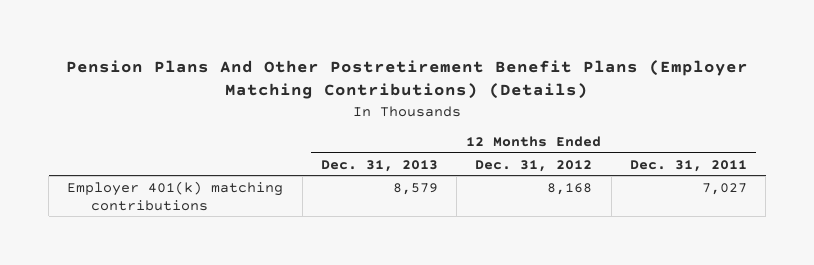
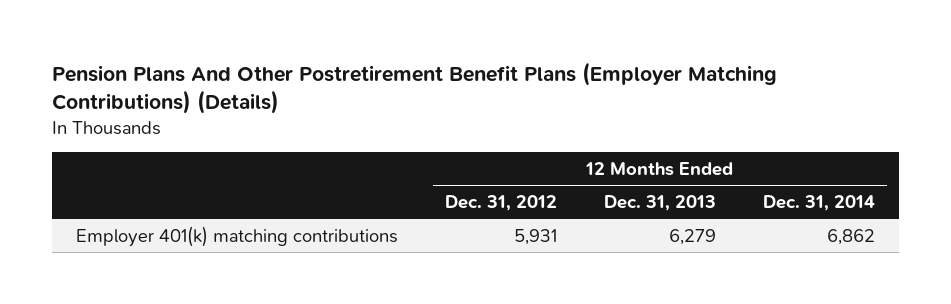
[629,159,747,172] Dec. 31, 2011 -> none
none -> [763,194,876,211] Dec. 31, 2014
[392,182,438,195] 8,579 -> [669,228,717,245] 6,279
[547,182,593,195] 8,168 -> [513,228,557,245] 5,931

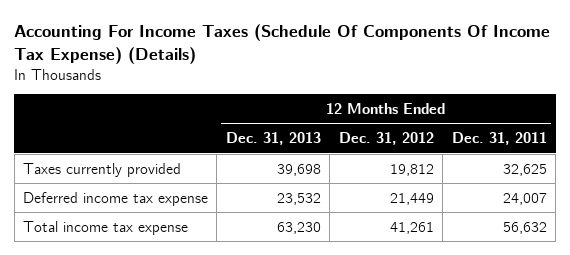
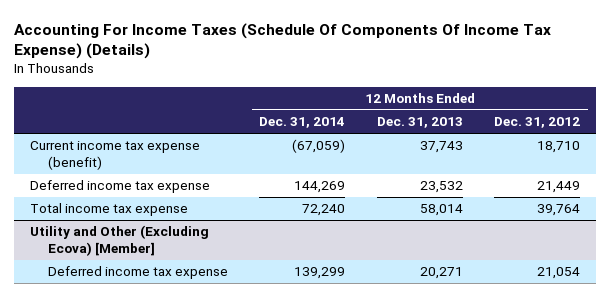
[451,132,547,146] Dec. 31, 2011 -> none
none -> [259,117,346,129] Dec. 31, 2014
[22,162,181,177] Taxes currently provided -> none
none -> [29,141,200,170] Current income tax expense (benefit)
[276,221,321,234] 63,230 -> [419,204,463,217] 58,014
[389,221,434,234] 41,261 -> [537,204,581,217] 39,764
none -> [29,225,209,256] Utility and Other (Excluding Ecova) [Member]
none -> [48,266,229,280] Deferred income tax expense

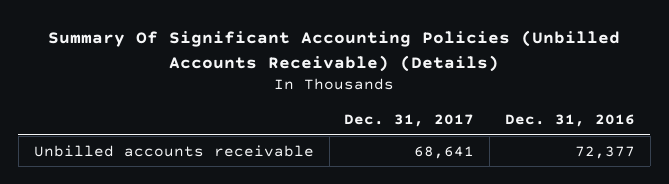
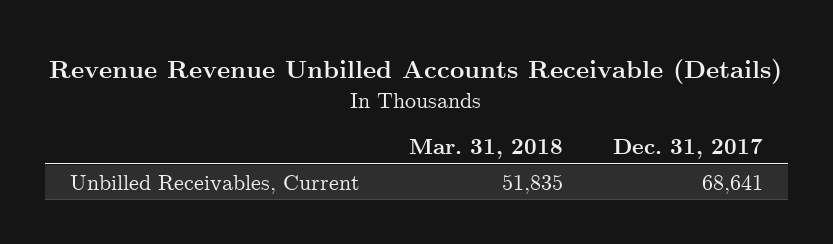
[48,30,621,72] Summary Of Significant Accounting Policies (Unbilled Accounts Receivable) (Details) -> [49,59,783,85] Revenue Revenue Unbilled Accounts Receivable (Details)
[504,114,635,128] Dec. 31, 2016 -> none
none -> [409,138,564,159] Mar. 31, 2018
[33,144,314,157] Unbilled accounts receivable -> [69,174,360,194] Unbilled Receivables, Current

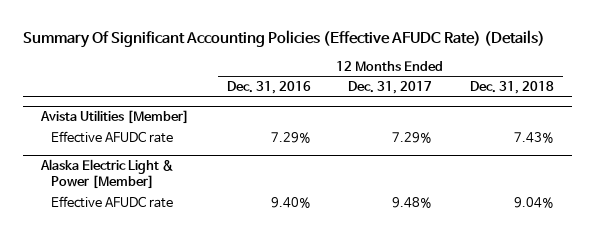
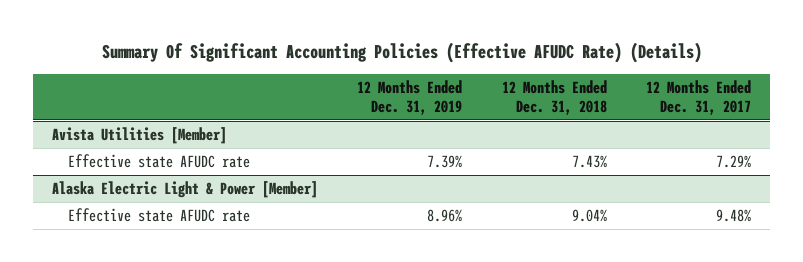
[226,81,311,95] Dec. 31, 2016 -> none
none -> [357,80,463,115] 12 Months Ended Dec. 31, 2019
[50,130,173,143] Effective AFUDC rate -> [68,154,251,169] Effective state AFUDC rate
[50,195,173,208] Effective AFUDC rate -> [68,208,251,223] Effective state AFUDC rate

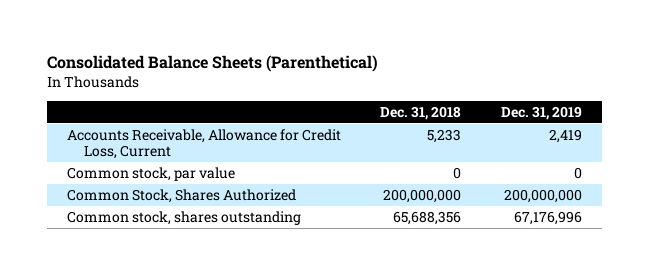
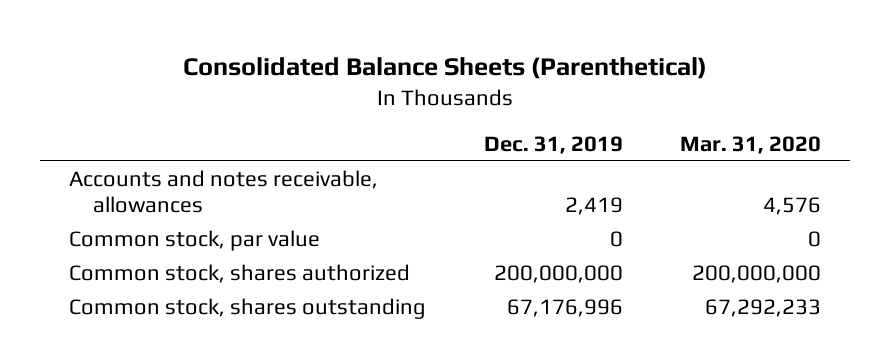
[380,106,462,121] Dec. 31, 2018 -> none
none -> [680,136,822,155] Mar. 31, 2020
[66,128,341,160] Accounts Receivable, Allowance for Credit Loss, Current -> [69,170,379,214] Accounts and notes receivable, allowances
[66,188,296,203] Common Stock, Shares Authorized -> [69,264,411,284] Common stock, shares authorized

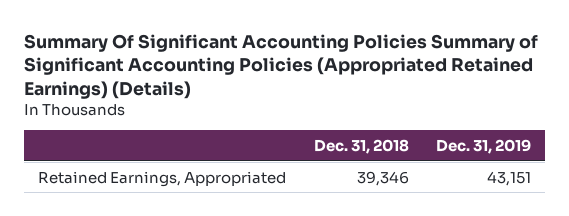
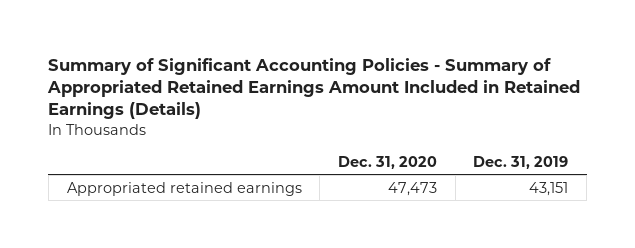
[24,33,539,99] Summary Of Significant Accounting Policies Summary of Significant Accounting Policies (Appropriated Retained Earnings) (Details) -> [47,57,581,120] Summary of Significant Accounting Policies - Summary of Appropriated Retained Earnings Amount Included in Retained Earnings (Details)
[313,138,409,154] Dec. 31, 2018 -> none
none -> [338,155,438,169] Dec. 31, 2020
[38,170,287,187] Retained Earnings, Appropriated -> [66,181,302,196] Appropriated retained earnings

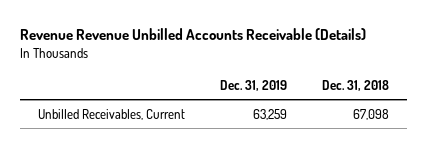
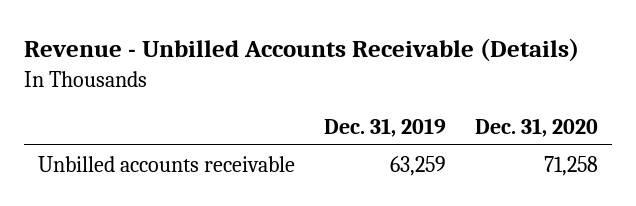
[19,28,366,41] Revenue Revenue Unbilled Accounts Receivable (Details) -> [23,38,579,63] Revenue - Unbilled Accounts Receivable (Details)
[322,80,390,92] Dec. 31, 2018 -> none
none -> [474,117,598,137] Dec. 31, 2020
[37,108,185,120] Unbilled Receivables, Current -> [38,155,296,172] Unbilled accounts receivable

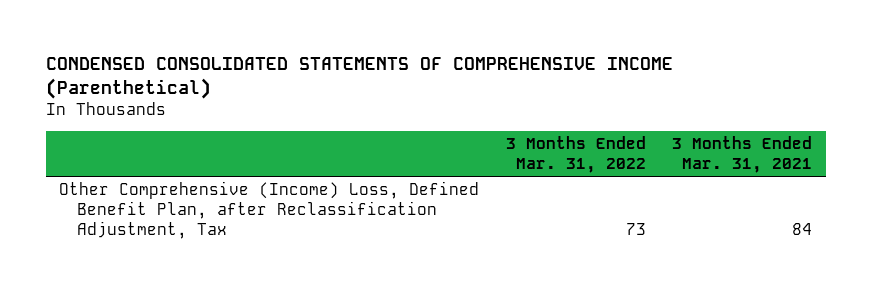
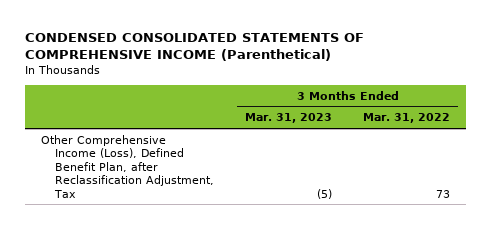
[672,136,813,173] 3 Months Ended Mar. 31, 2021 -> none
none -> [245,113,333,124] Mar. 31, 2023
[59,181,480,239] Other Comprehensive (Income) Loss, Defined Benefit Plan, after Reclassification Adjustment, Tax -> [40,134,214,198] Other Comprehensive Income (Loss), Defined Benefit Plan, after Reclassification Adjustment, Tax

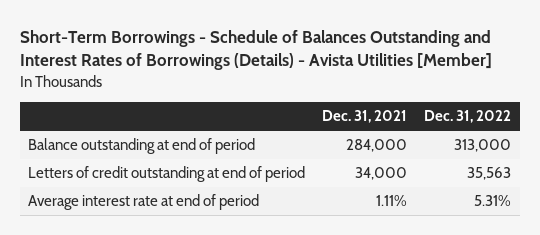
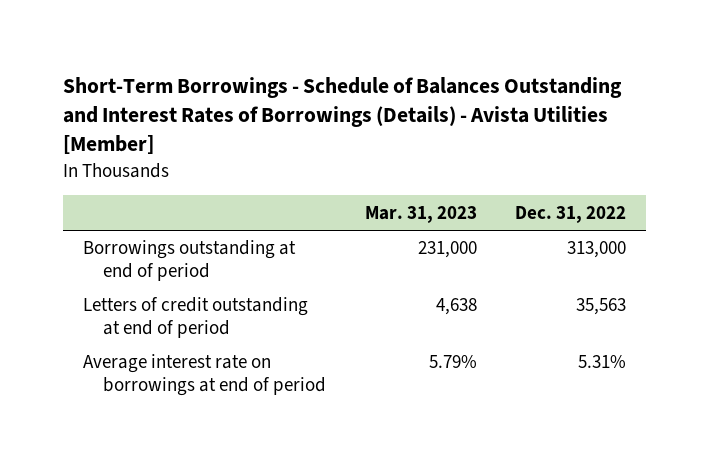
[322,110,408,124] Dec. 31, 2021 -> none
none -> [364,205,477,223] Mar. 31, 2023
[28,138,256,155] Balance outstanding at end of period -> [82,240,296,282] Borrowings outstanding at end of period
[28,194,260,211] Average interest rate at end of period -> [82,354,327,397] Average interest rate on borrowings at end of period

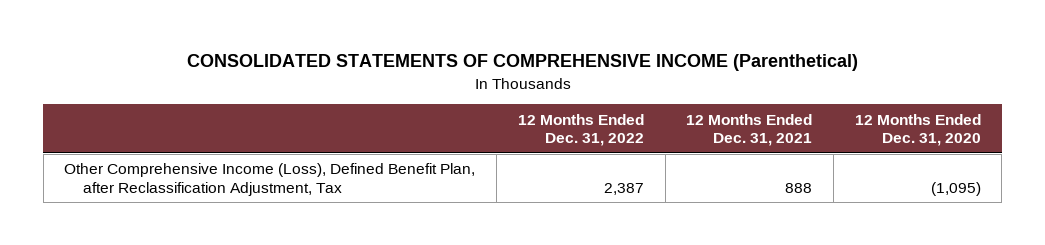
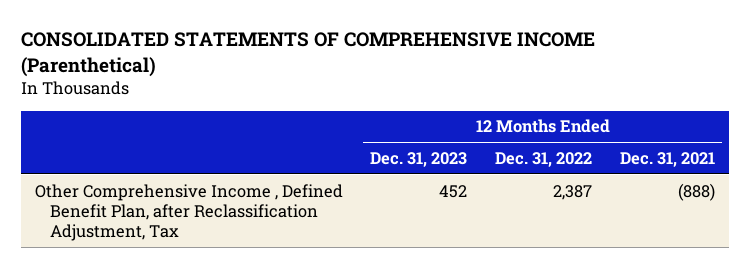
[854,113,981,147] 12 Months Ended Dec. 31, 2020 -> none
none -> [370,151,468,167] Dec. 31, 2023
[64,163,476,196] Other Comprehensive Income (Loss), Defined Benefit Plan, after Reclassification Adjustment, Tax -> [34,183,343,242] Other Comprehensive Income , Defined Benefit Plan, after Reclassification Adjustment, Tax
[785,182,813,193] 888 -> [678,182,716,201] (888)

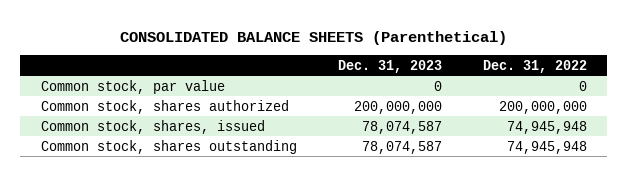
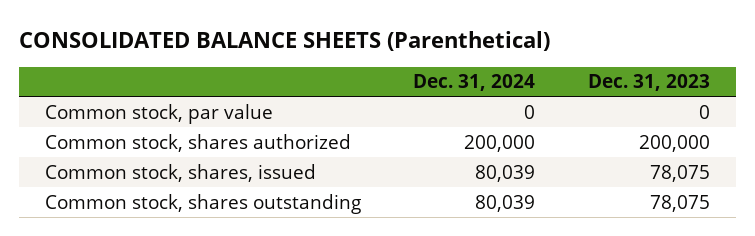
[482,59,587,73] Dec. 31, 2022 -> none
none -> [413,74,536,92] Dec. 31, 2024
[353,100,442,114] 200,000,000 -> [638,134,710,152] 200,000
[361,120,442,134] 78,074,587 -> [649,164,710,182] 78,075
[361,140,442,154] 78,074,587 -> [649,194,710,212] 78,075

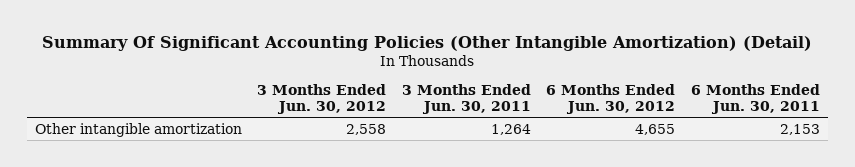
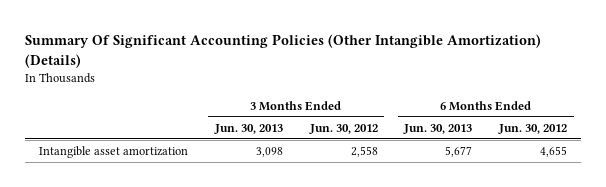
[42,35,813,51] Summary Of Significant Accounting Policies (Other Intangible Amortization) (Detail) -> [25,33,542,68] Summary Of Significant Accounting Policies (Other Intangible Amortization) (Details)
[401,84,531,115] 3 Months Ended Jun. 30, 2011 -> none
[690,84,820,115] 6 Months Ended Jun. 30, 2011 -> none
none -> [213,123,283,134] Jun. 30, 2013
none -> [403,123,473,134] Jun. 30, 2013
[34,122,242,137] Other intangible amortization -> [38,146,188,159] Intangible asset amortization

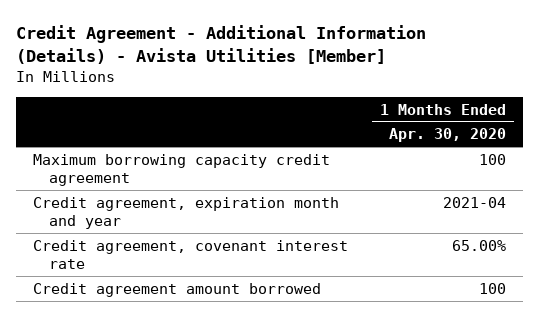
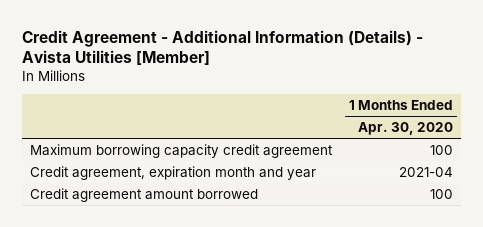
[32,239,348,270] Credit agreement, covenant interest rate -> none

